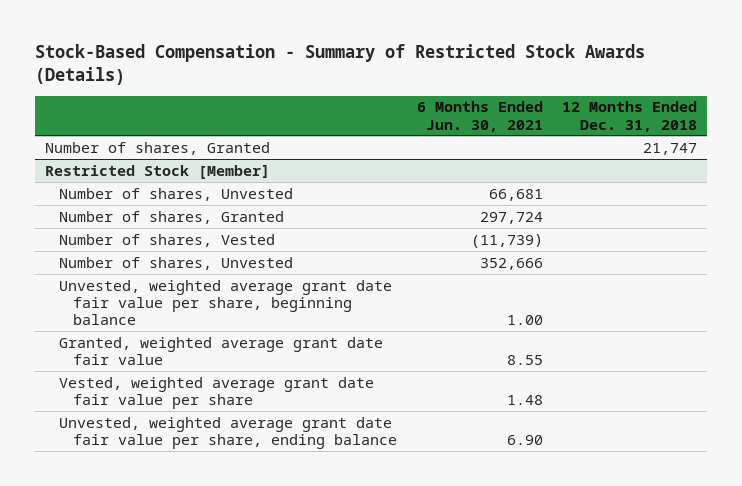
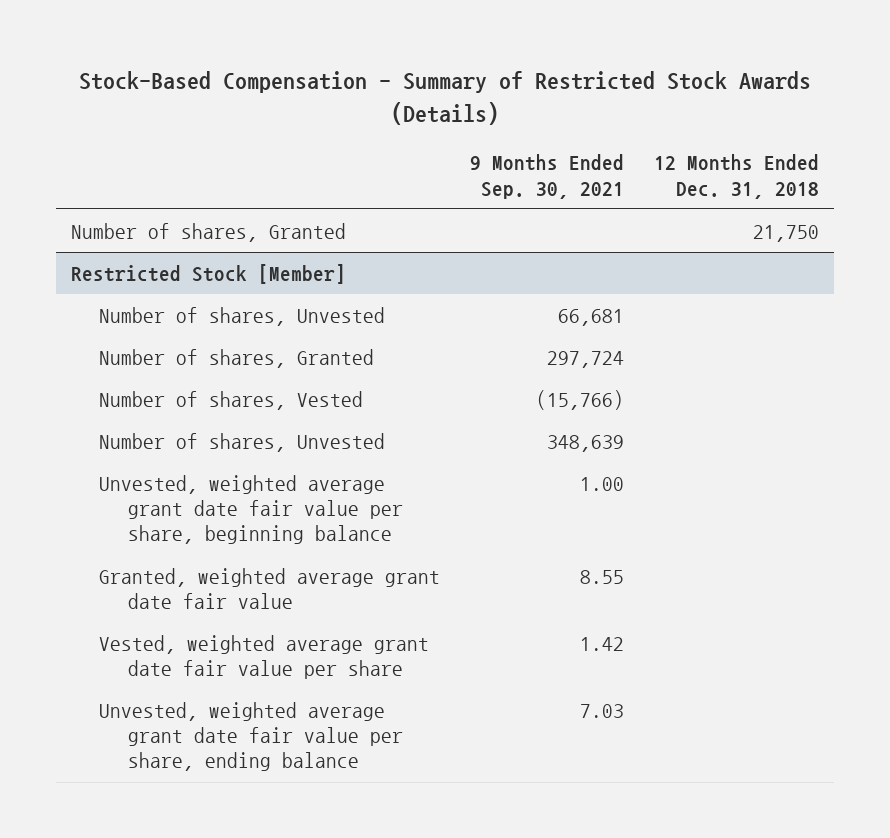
[416,101,543,132] 6 Months Ended Jun. 30, 2021 -> none
none -> [470,154,625,199] 9 Months Ended Sep. 30, 2021
[642,142,697,155] 21,747 -> [753,224,820,242] 21,750

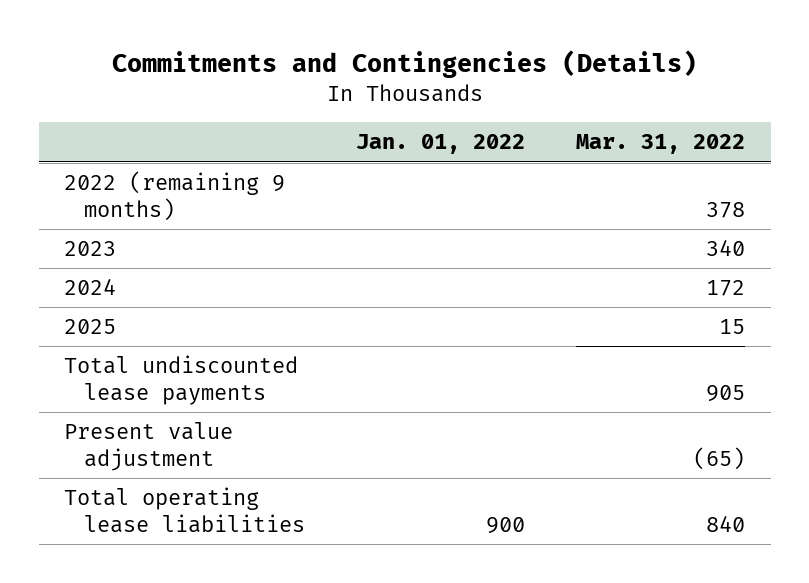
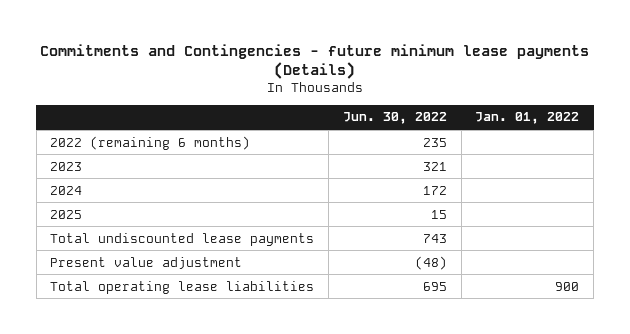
[111,50,697,79] Commitments and Contingencies (Details) -> [39,43,589,80] Commitments and Contingencies - future minimum lease payments (Details)
[575,134,745,155] Mar. 31, 2022 -> none
none -> [342,112,447,125] Jun. 30, 2022
[64,171,286,222] 2022 (remaining 9 months) -> [50,135,251,150] 2022 (remaining 6 months)

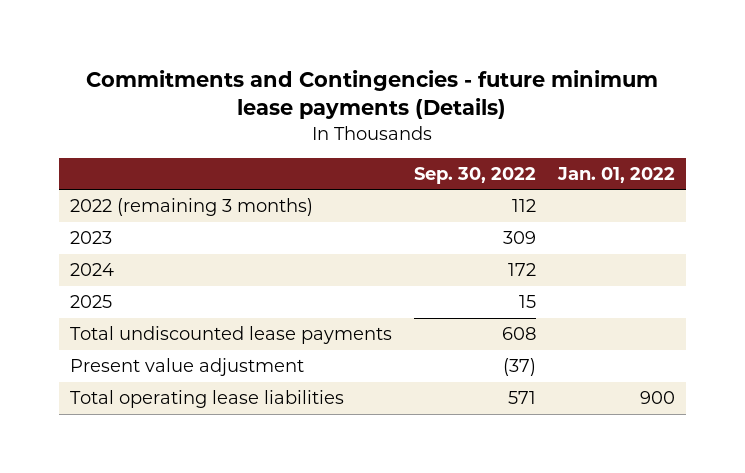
[342,112,447,125] Jun. 30, 2022 -> none
none -> [413,166,536,184] Sep. 30, 2022
[50,135,251,150] 2022 (remaining 6 months) -> [70,198,314,217] 2022 (remaining 3 months)

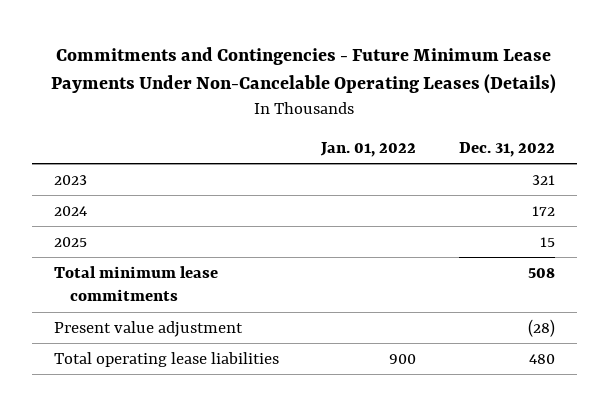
[86,70,659,120] Commitments and Contingencies - future minimum lease payments (Details) -> [51,46,557,94] Commitments and Contingencies - Future Minimum Lease Payments Under Non-Cancelable Operating Leases (Details)
[413,166,536,184] Sep. 30, 2022 -> none
none -> [459,141,556,157] Dec. 31, 2022
[70,198,314,217] 2022 (remaining 3 months) -> none
[70,326,393,345] Total undiscounted lease payments -> [53,265,218,302] Total minimum lease commitments

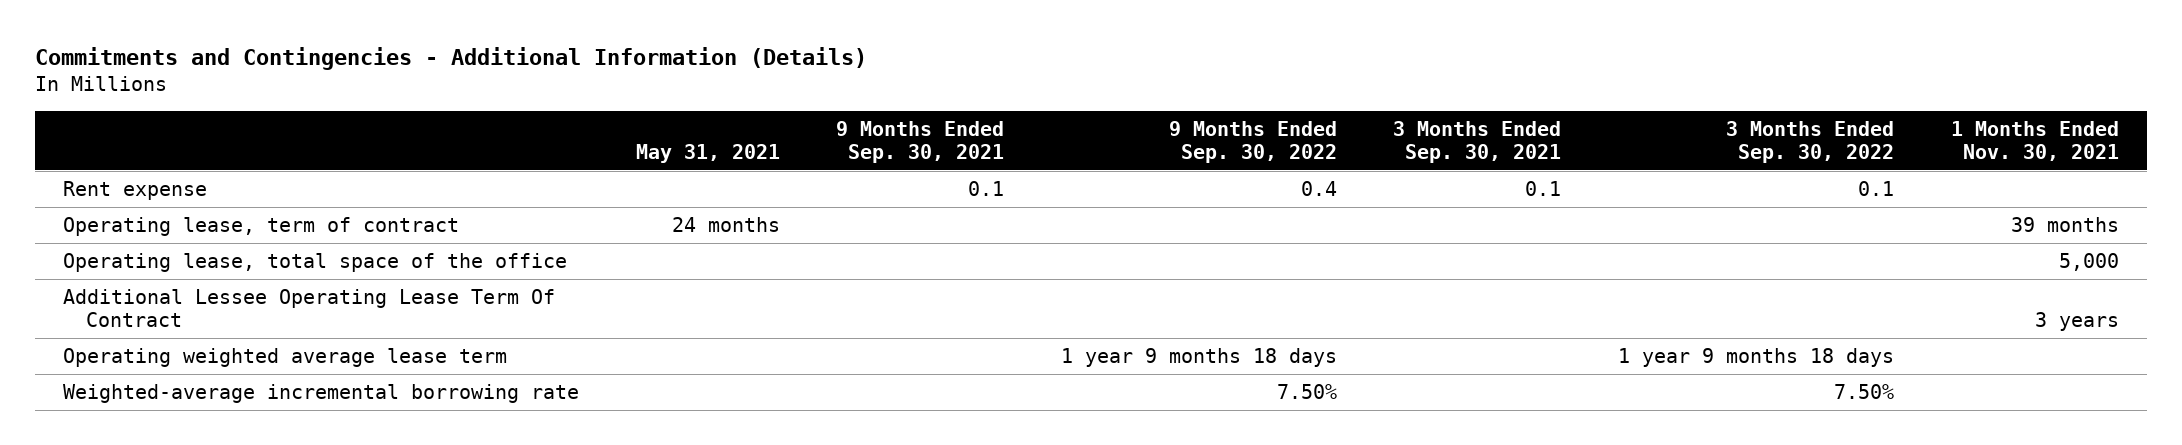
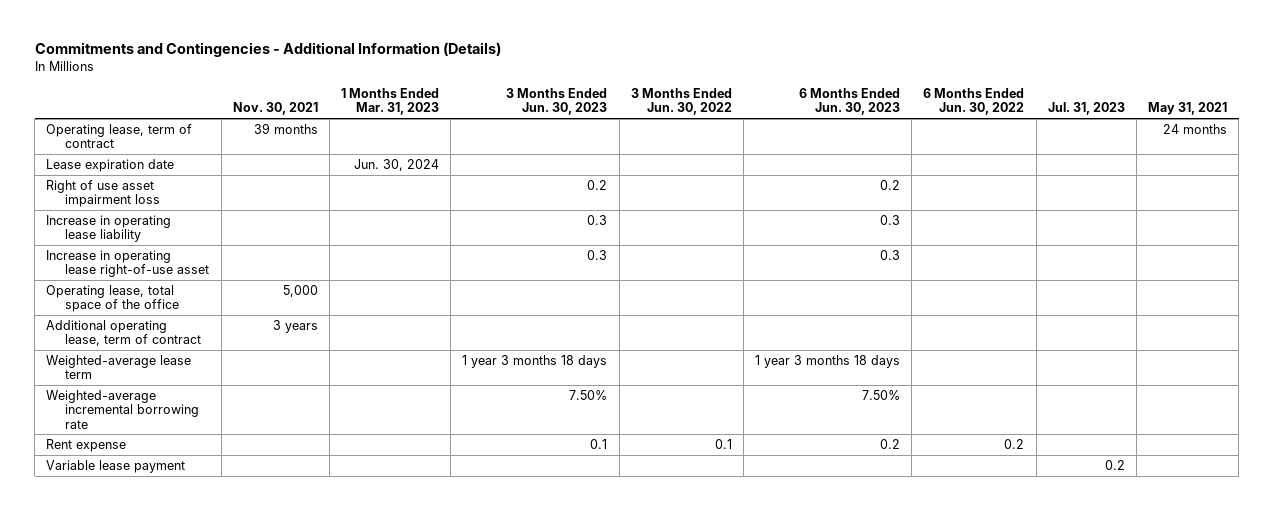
[836,120,1005,163] 9 Months Ended Sep. 30, 2021 -> none
[1168,120,1337,163] 9 Months Ended Sep. 30, 2022 -> none
[1393,120,1562,163] 3 Months Ended Sep. 30, 2021 -> none
[1725,120,1894,163] 3 Months Ended Sep. 30, 2022 -> none
[1950,120,2119,161] 1 Months Ended Nov. 30, 2021 -> none
none -> [232,102,318,116] Nov. 30, 2021
none -> [341,88,440,116] 1 Months Ended Mar. 31, 2023
none -> [506,88,608,116] 3 Months Ended Jun. 30, 2023
none -> [630,88,732,116] 3 Months Ended Jun. 30, 2022
none -> [799,88,901,116] 6 Months Ended Jun. 30, 2023
none -> [923,88,1025,116] 6 Months Ended Jun. 30, 2022
none -> [1047,102,1125,116] Jul. 31, 2023
none -> [46,158,175,172] Lease expiration date
none -> [46,179,161,208] Right of use asset impairment loss
none -> [46,214,172,243] Increase in operating lease liability
none -> [46,249,210,278] Increase in operating lease right-of-use asset
[63,289,556,328] Additional Lessee Operating Lease Term Of Contract -> [46,319,202,347] Additional operating lease, term of contract
[63,348,508,368] Operating weighted average lease term -> [46,354,192,380] Weighted-average lease term
[63,181,208,201] Rent expense -> [46,438,127,452] Rent expense
none -> [46,459,186,473] Variable lease payment

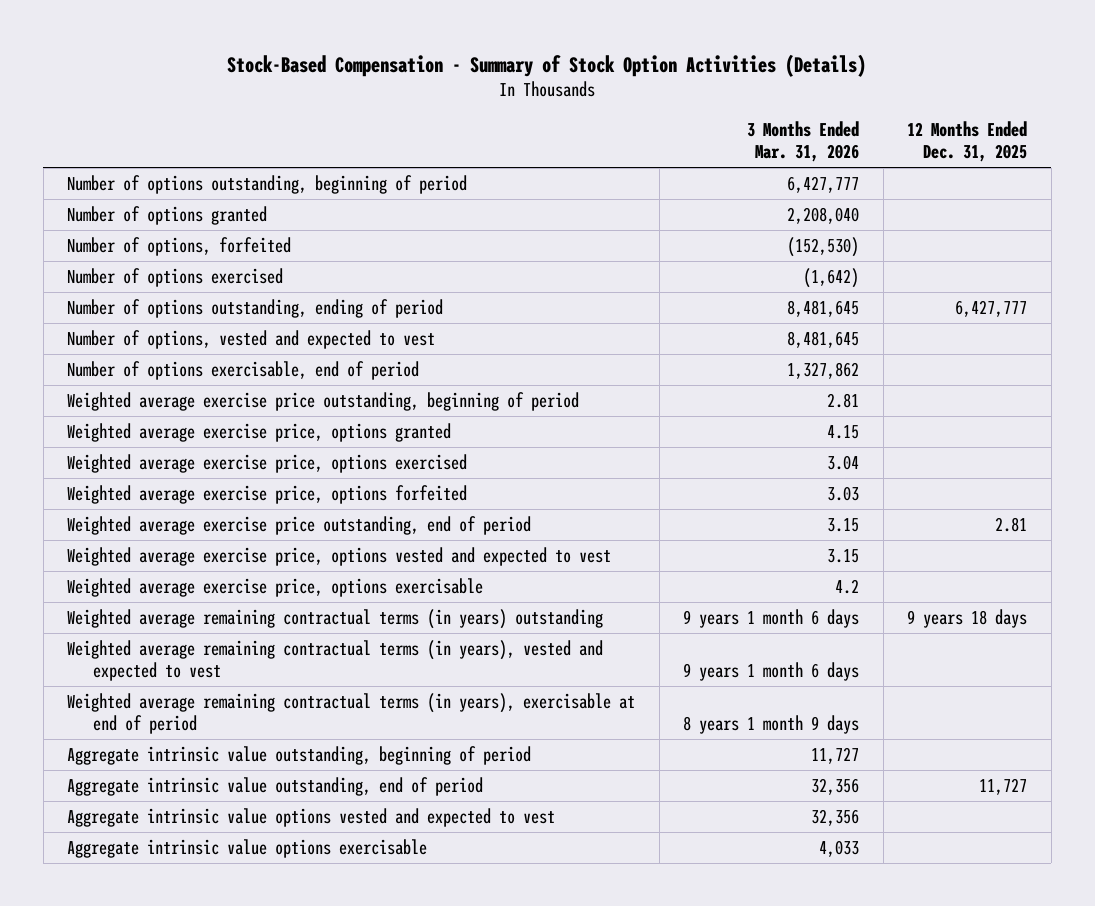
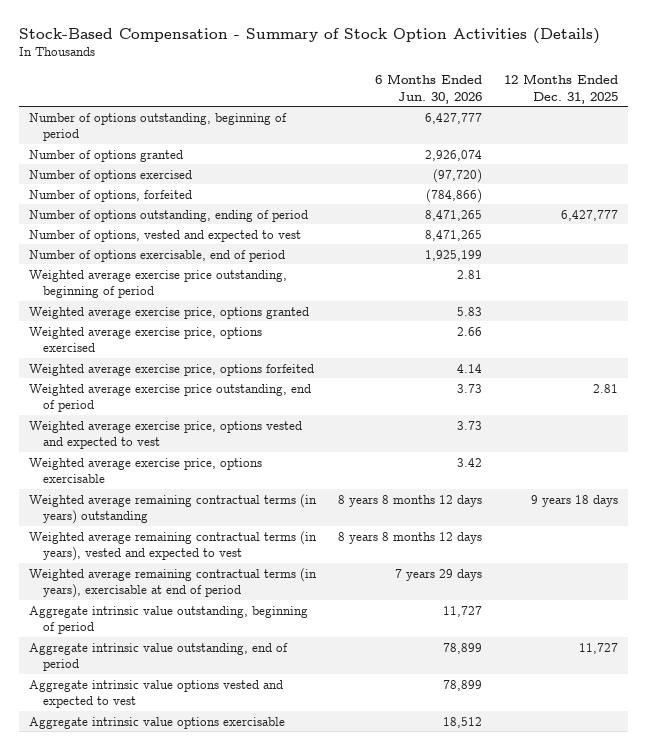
[747,121,860,163] 3 Months Ended Mar. 31, 2026 -> none
none -> [374,73,482,104] 6 Months Ended Jun. 30, 2026
[67,236,292,256] Number of options, forfeited -> [29,189,193,202] Number of options, forfeited

